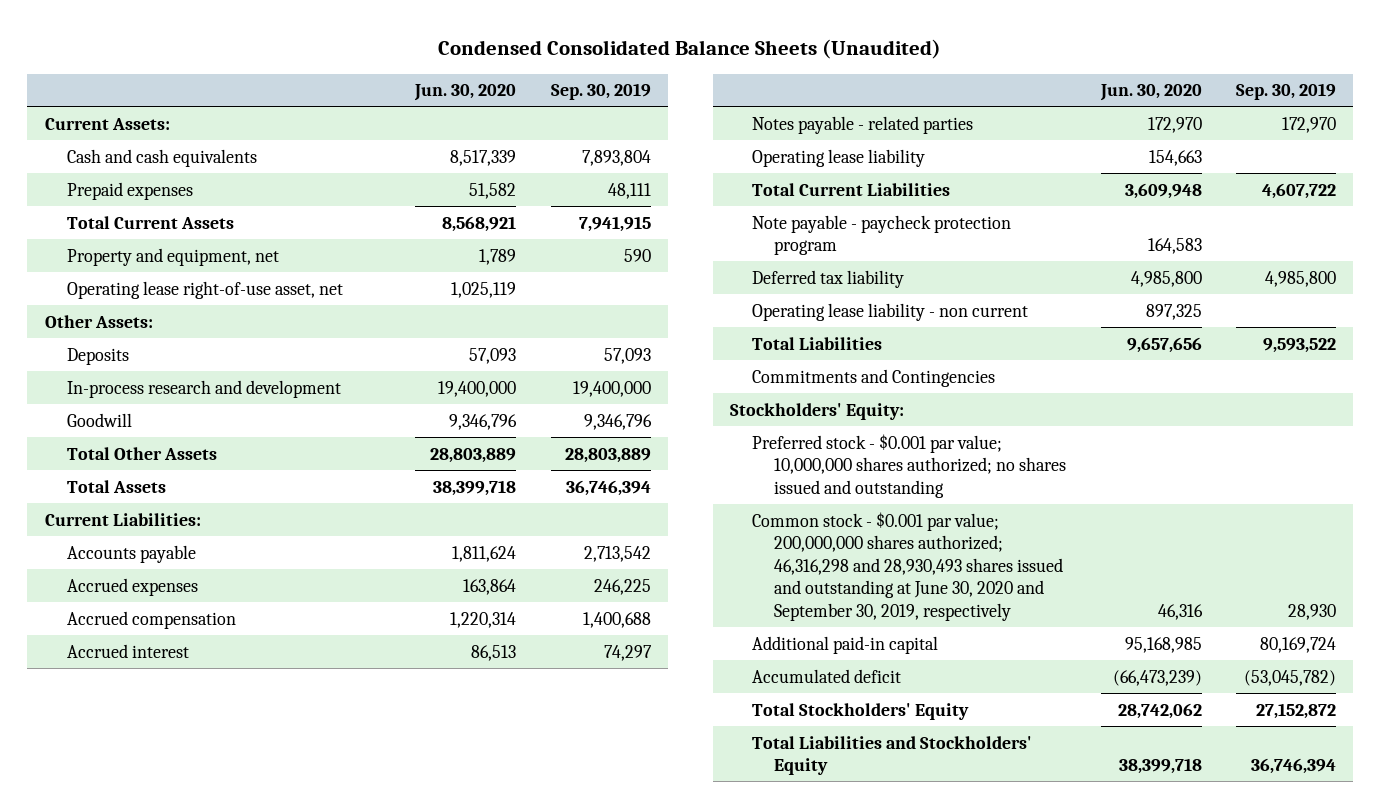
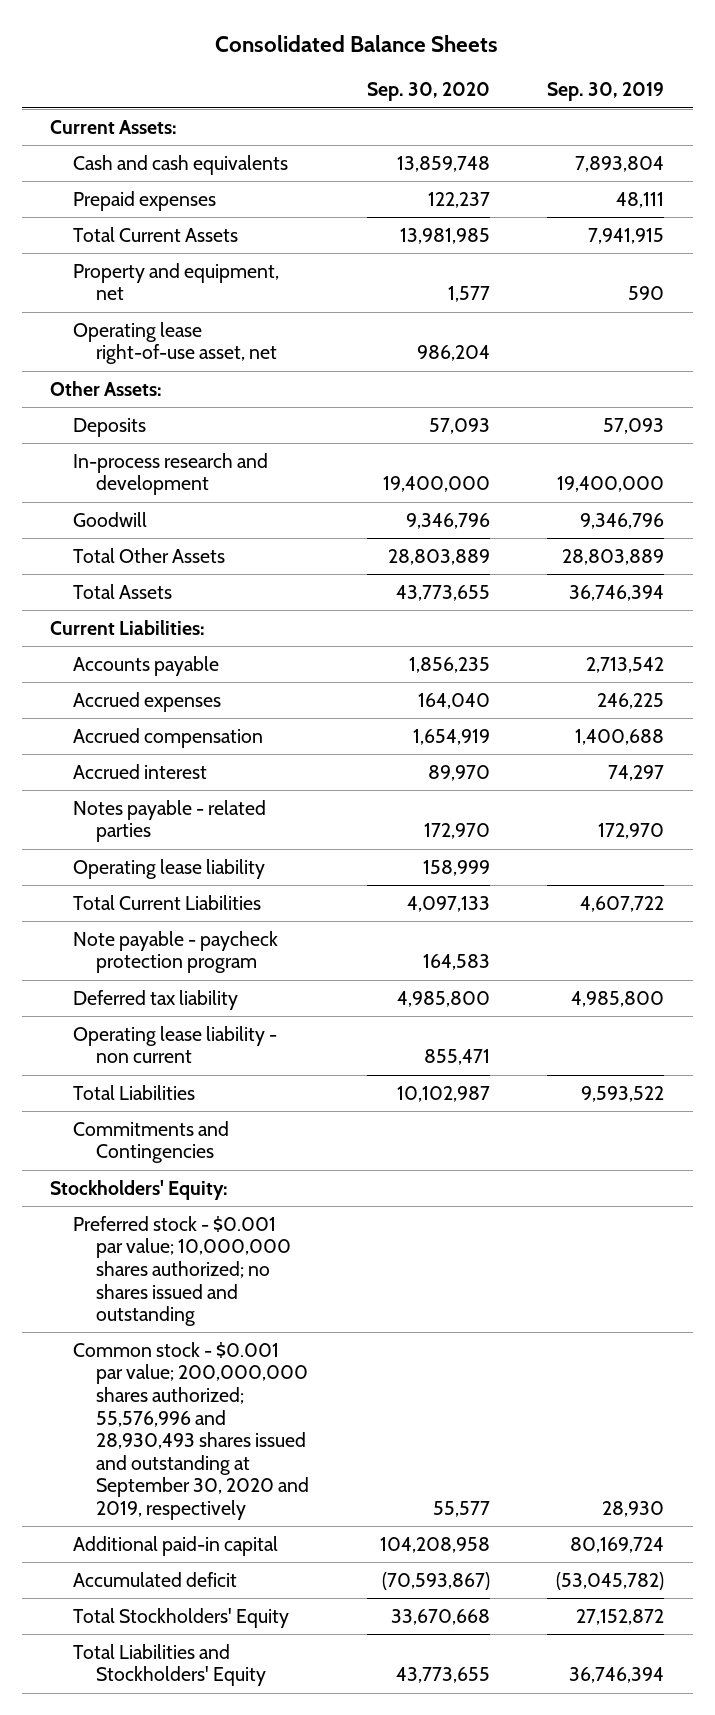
[438,39,942,60] Condensed Consolidated Balance Sheets (Unaudited) -> [215,34,499,52] Consolidated Balance Sheets
[414,84,517,102] Jun. 30, 2020 -> none
none -> [366,82,490,102] Sep. 30, 2020
[752,511,1064,621] Common stock - $0.001 par value; 200,000,000 shares authorized; 46,316,298 and 28,930,493 shares issued and outstanding at June 30, 2020 and September 30, 2019, respectively -> [73,1341,310,1520] Common stock - $0.001 par value; 200,000,000 shares authorized; 55,576,996 and 28,930,493 shares issued and outstanding at September 30, 2020 and 2019, respectively

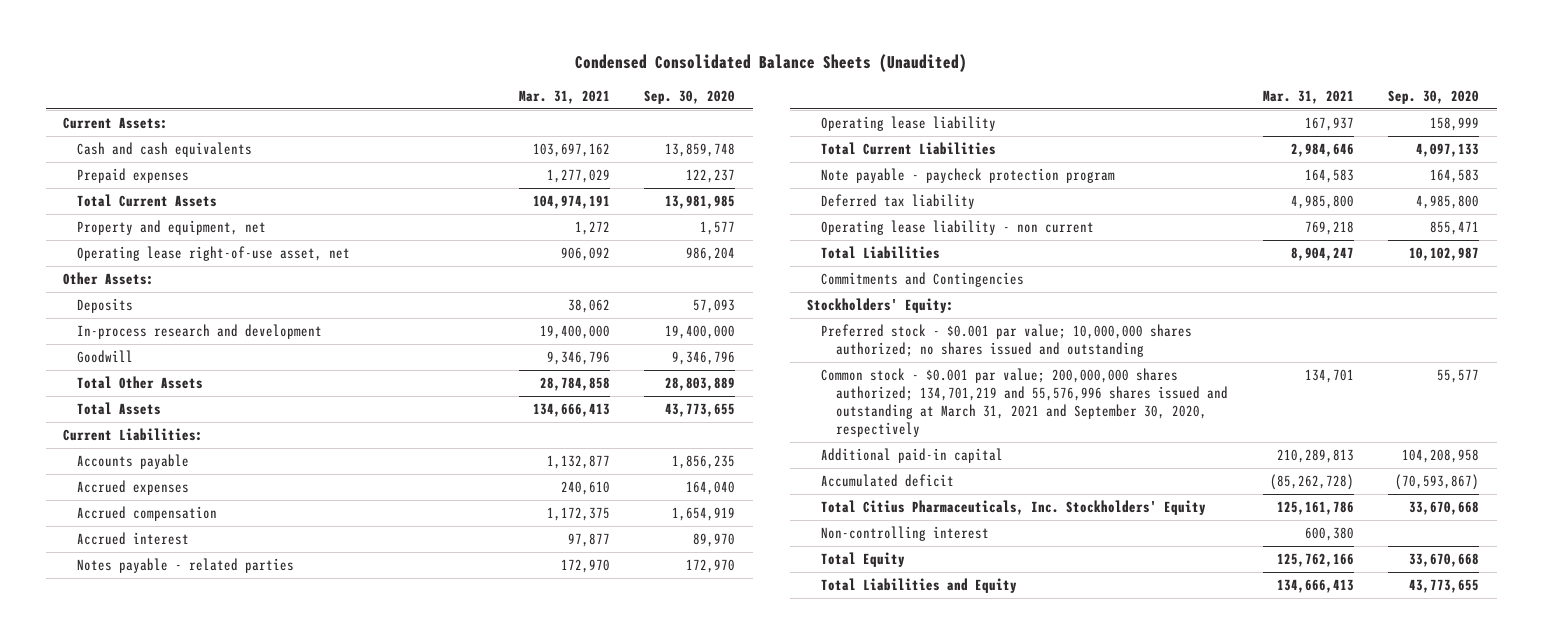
[215,34,499,52] Consolidated Balance Sheets -> [575,54,968,73] Condensed Consolidated Balance Sheets (Unaudited)
[547,82,665,102] Sep. 30, 2019 -> none
none -> [518,90,610,105] Mar. 31, 2021
[73,1341,310,1520] Common stock - $0.001 par value; 200,000,000 shares authorized; 55,576,996 and 28,930,493 shares issued and outstanding at September 30, 2020 and 2019, respectively -> [821,368,1228,438] Common stock - $0.001 par value; 200,000,000 shares authorized; 134,701,219 and 55,576,996 shares issued and outstanding at March 31, 2021 and September 30, 2020, respectively
[73,1607,290,1628] Total Stockholders' Equity -> [821,500,1207,516] Total Citius Pharmaceuticals, Inc. Stockholders' Equity
none -> [821,526,990,542] Non-controlling interest
none -> [821,552,906,568] Total Equity
[73,1643,267,1687] Total Liabilities and Stockholders' Equity -> [821,578,1018,594] Total Liabilities and Equity

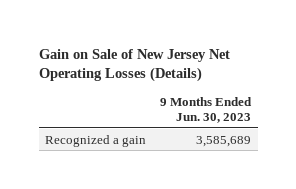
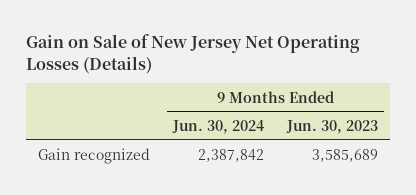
none -> [172,119,265,134] Jun. 30, 2024
[45,134,147,147] Recognized a gain -> [37,148,150,165] Gain recognized

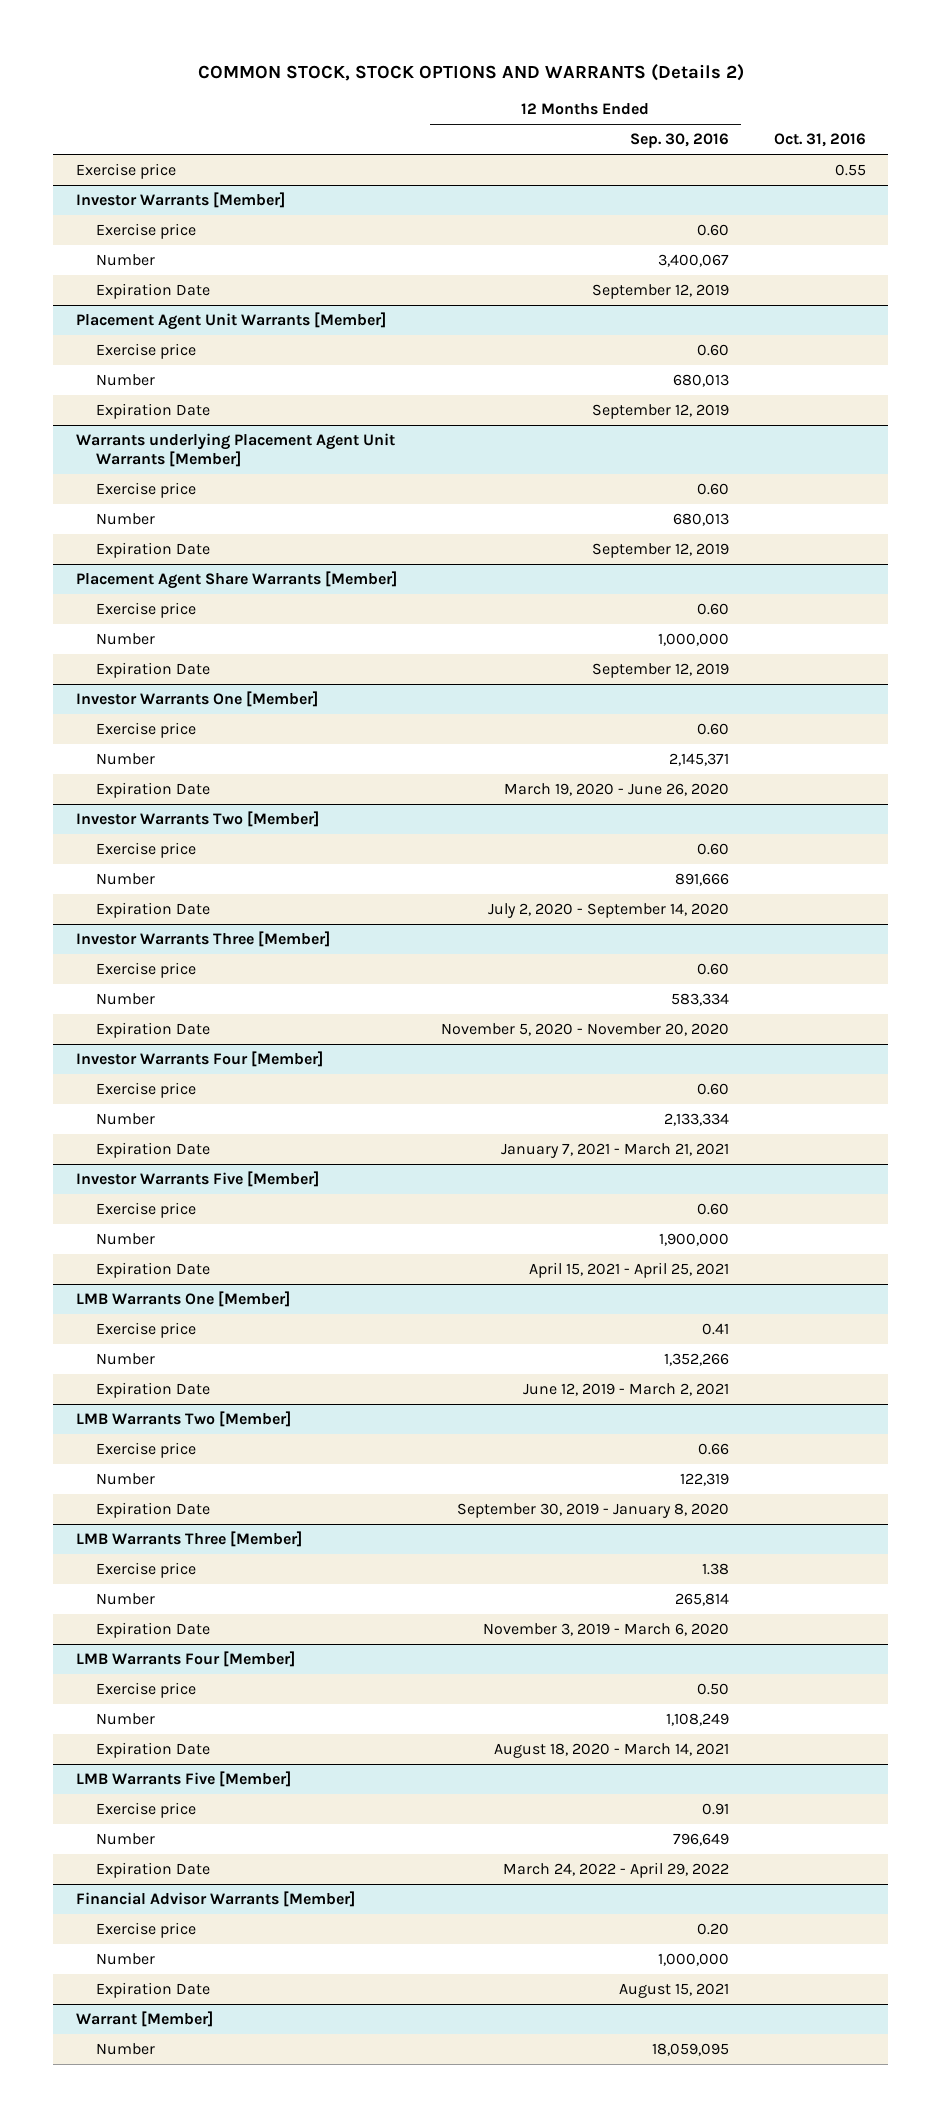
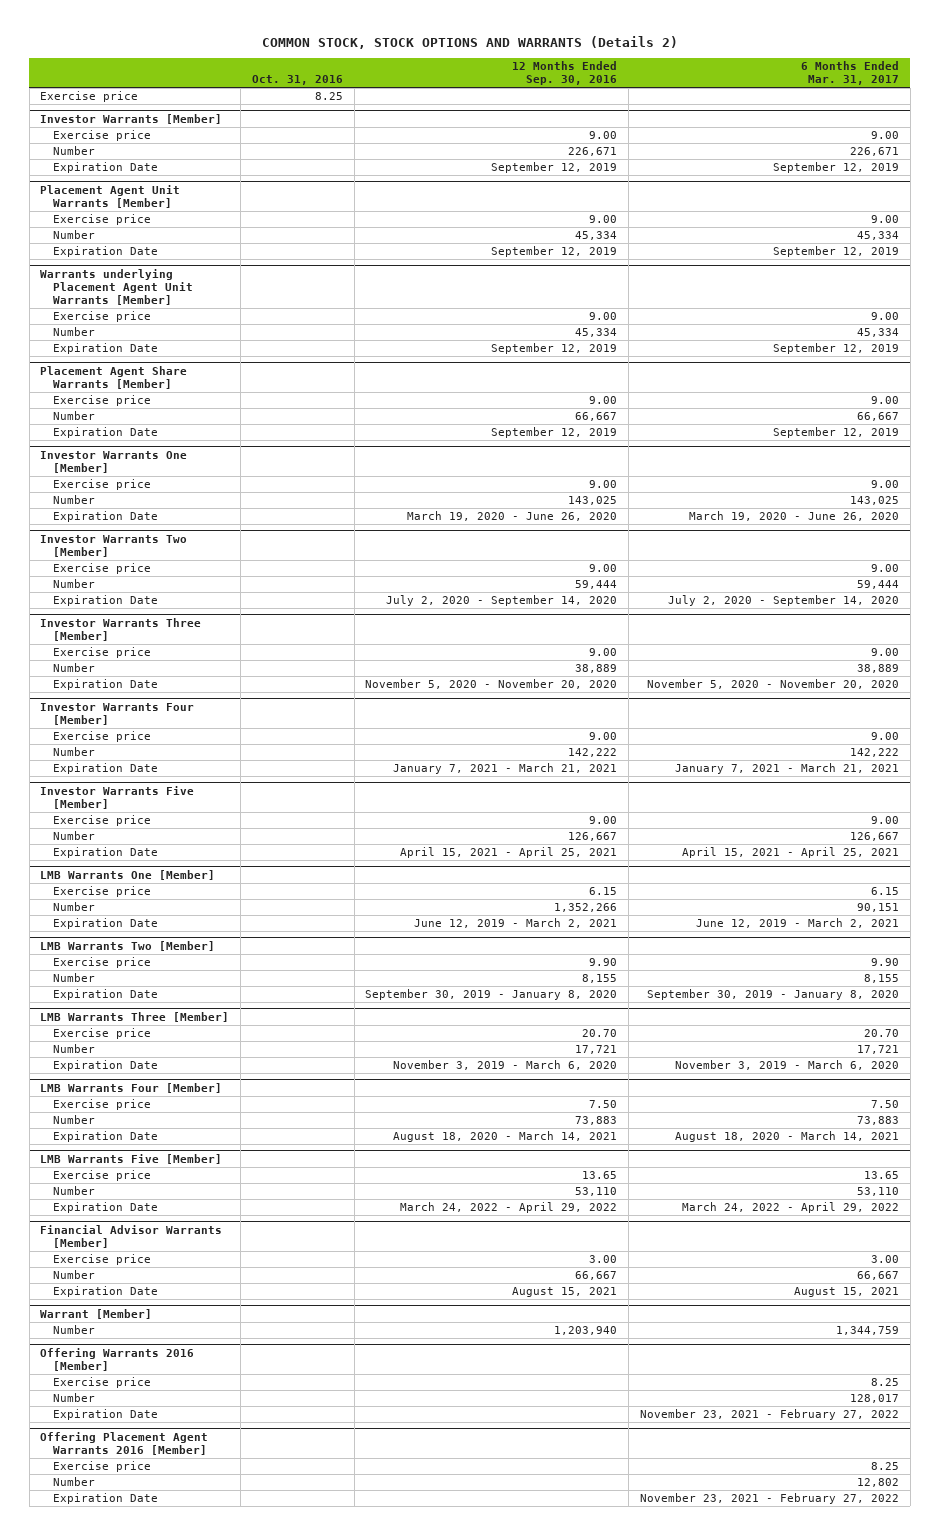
none -> [800,60,899,86] 6 Months Ended Mar. 31, 2017
[834,164,866,177] 0.55 -> [314,92,343,101] 8.25
[697,224,730,237] 0.60 -> [589,131,618,140] 9.00
[658,254,730,268] 3,400,067 -> [568,147,618,157] 226,671
[697,344,730,357] 0.60 -> [589,215,618,224] 9.00
[673,374,730,388] 680,013 -> [575,231,618,241] 45,334
[697,483,730,496] 0.60 -> [589,312,618,321] 9.00
[673,513,730,527] 680,013 -> [575,328,618,338] 45,334
[697,603,730,616] 0.60 -> [589,396,618,405] 9.00
[658,633,730,647] 1,000,000 -> [575,412,618,422] 66,667
[697,723,730,736] 0.60 -> [589,480,618,489] 9.00
[669,753,730,767] 2,145,371 -> [568,496,618,506] 143,025
[697,843,730,856] 0.60 -> [589,564,618,573] 9.00
[675,873,730,887] 891,666 -> [575,580,618,590] 59,444
[697,963,730,976] 0.60 -> [589,648,618,657] 9.00
[671,993,730,1007] 583,334 -> [575,664,618,674] 38,889
[697,1083,730,1096] 0.60 -> [589,732,618,741] 9.00
[664,1113,730,1127] 2,133,334 -> [568,748,618,758] 142,222
[697,1203,730,1216] 0.60 -> [589,816,618,825] 9.00
[659,1233,730,1247] 1,900,000 -> [568,832,618,842] 126,667
[702,1323,730,1336] 0.41 -> [589,887,618,896] 6.15
[698,1443,730,1456] 0.66 -> [589,958,618,967] 9.90
[680,1473,730,1487] 122,319 -> [582,974,618,984] 8,155
[702,1563,730,1576] 1.38 -> [582,1029,618,1038] 20.70
[675,1593,730,1607] 265,814 -> [575,1045,618,1055] 17,721
[697,1683,730,1696] 0.50 -> [589,1100,618,1109] 7.50
[666,1713,730,1727] 1,108,249 -> [575,1116,618,1126] 73,883
[702,1803,730,1816] 0.91 -> [582,1171,618,1180] 13.65
[673,1833,730,1847] 796,649 -> [575,1187,618,1197] 53,110
[697,1923,730,1936] 0.20 -> [589,1255,618,1264] 3.00
[658,1953,730,1967] 1,000,000 -> [575,1271,618,1281] 66,667
[652,2043,730,2057] 18,059,095 -> [554,1326,618,1336] 1,203,940
none -> [40,1347,195,1372] Offering Warrants 2016 [Member]
none -> [52,1377,151,1389] Exercise price
none -> [52,1393,95,1403] Number
none -> [52,1409,158,1421] Expiration Date
none -> [40,1431,209,1456] Offering Placement Agent Warrants 2016 [Member]
none -> [52,1461,151,1473] Exercise price
none -> [52,1477,95,1487] Number
none -> [52,1493,158,1505] Expiration Date

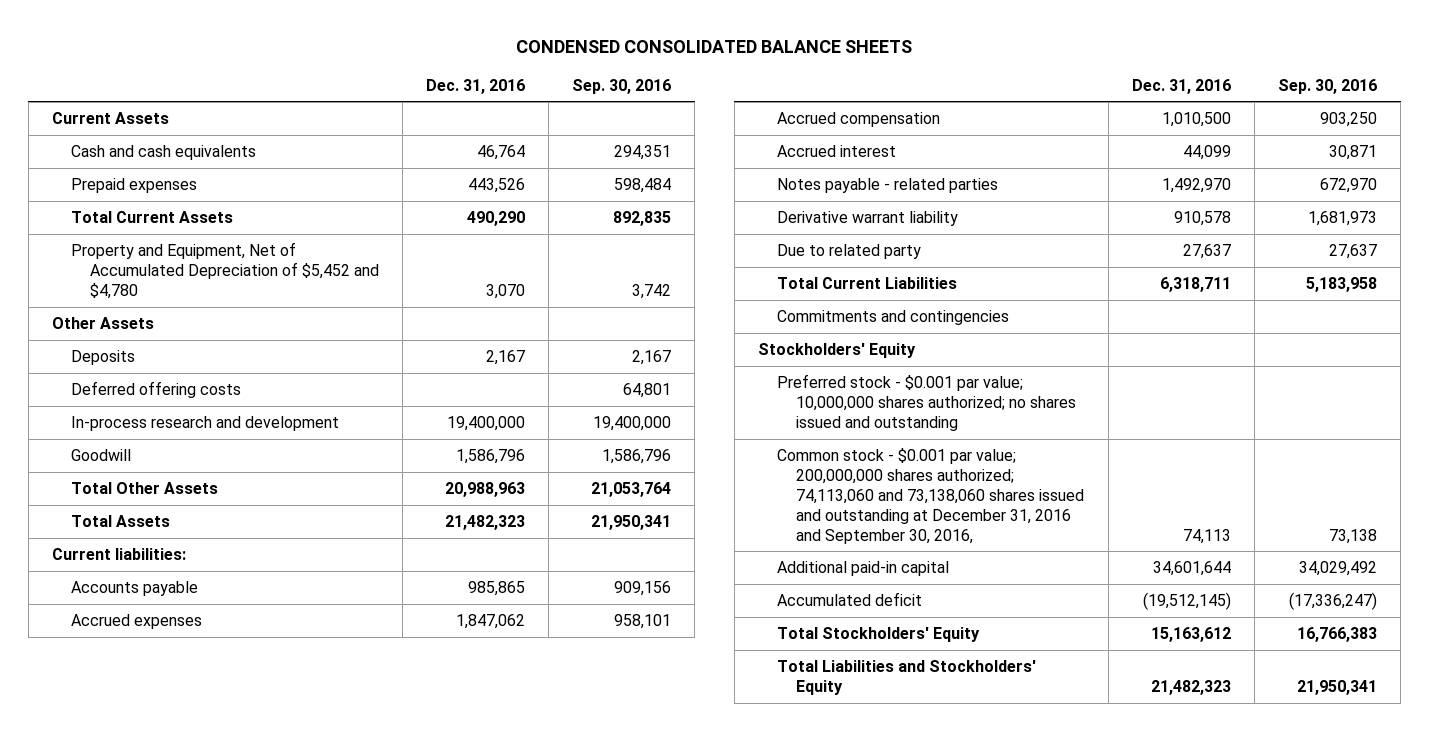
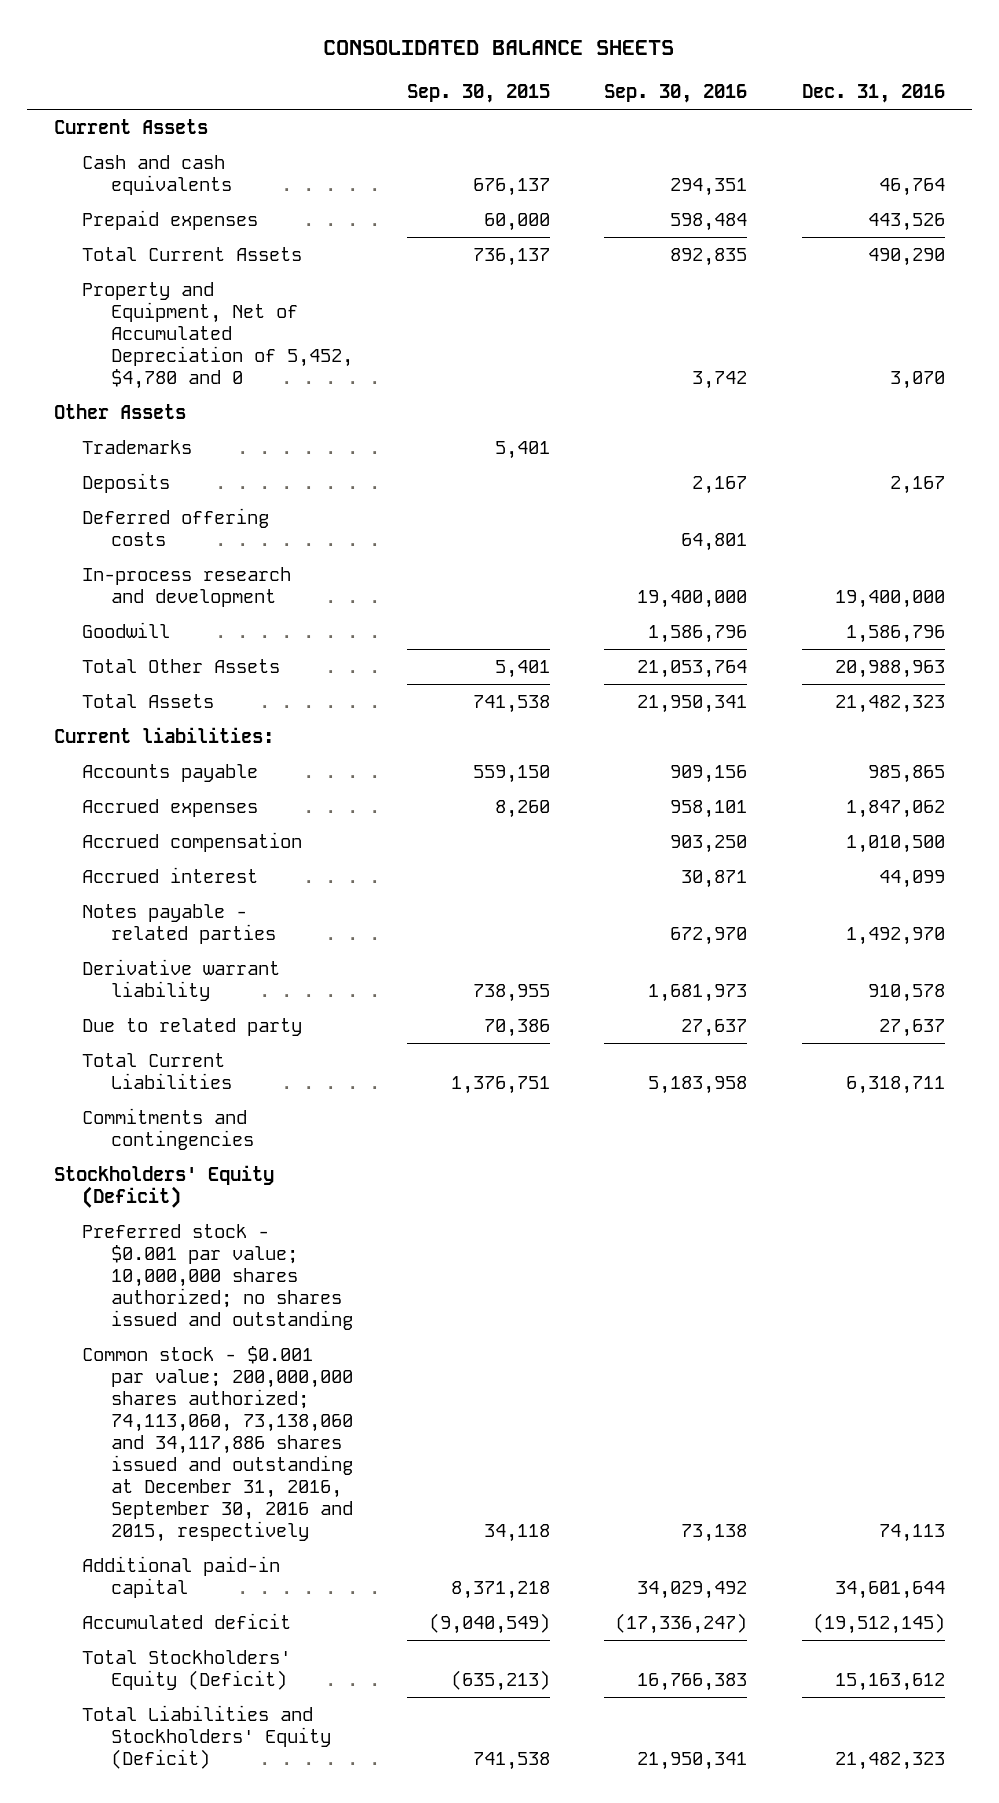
[516,39,913,53] CONDENSED CONSOLIDATED BALANCE SHEETS -> [323,40,675,56] CONSOLIDATED BALANCE SHEETS
none -> [406,84,550,104] Sep. 30, 2015
[71,241,380,299] Property and Equipment, Net of Accumulated Depreciation of $5,452 and $4,780 -> [82,282,353,390] Property and Equipment, Net of Accumulated Depreciation of 5,452, $4,780 and 0
none -> [82,440,193,455] Trademarks
[757,342,916,358] Stockholders' Equity -> [53,1165,274,1209] Stockholders' Equity (Deficit)
[776,447,1085,544] Common stock - $0.001 par value; 200,000,000 shares authorized; 74,113,060 and 73,138,060 shares issued and outstanding at December 31, 2016 and September 30, 2016, -> [82,1346,353,1543] Common stock - $0.001 par value; 200,000,000 shares authorized; 74,113,060, 73,138,060 and 34,117,886 shares issued and outstanding at December 31, 2016, September 30, 2016 and 2015, respectively
[776,626,980,642] Total Stockholders' Equity -> [82,1650,292,1691] Total Stockholders' Equity (Deficit)
[776,659,1036,695] Total Liabilities and Stockholders' Equity -> [82,1705,331,1770] Total Liabilities and Stockholders' Equity (Deficit)

